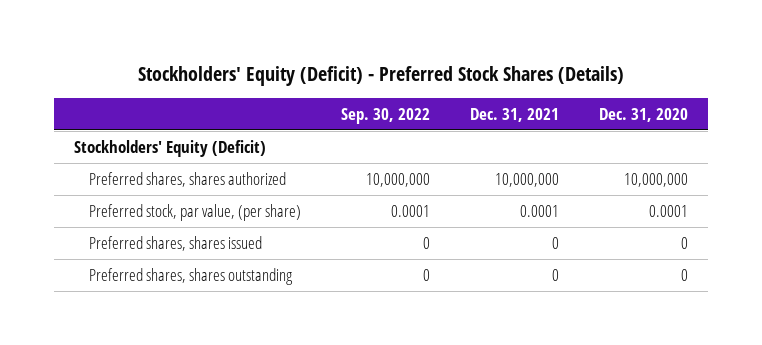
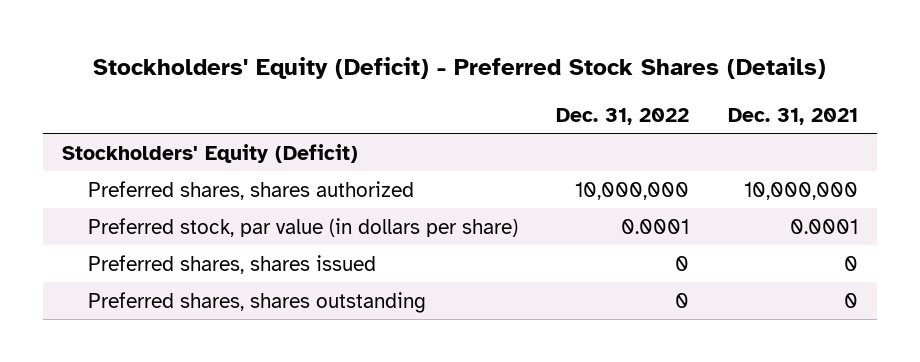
[341,107,431,124] Sep. 30, 2022 -> none
[599,107,689,122] Dec. 31, 2020 -> none
none -> [556,107,690,125] Dec. 31, 2022
[88,203,301,221] Preferred stock, par value, (per share) -> [87,217,518,237] Preferred stock, par value (in dollars per share)

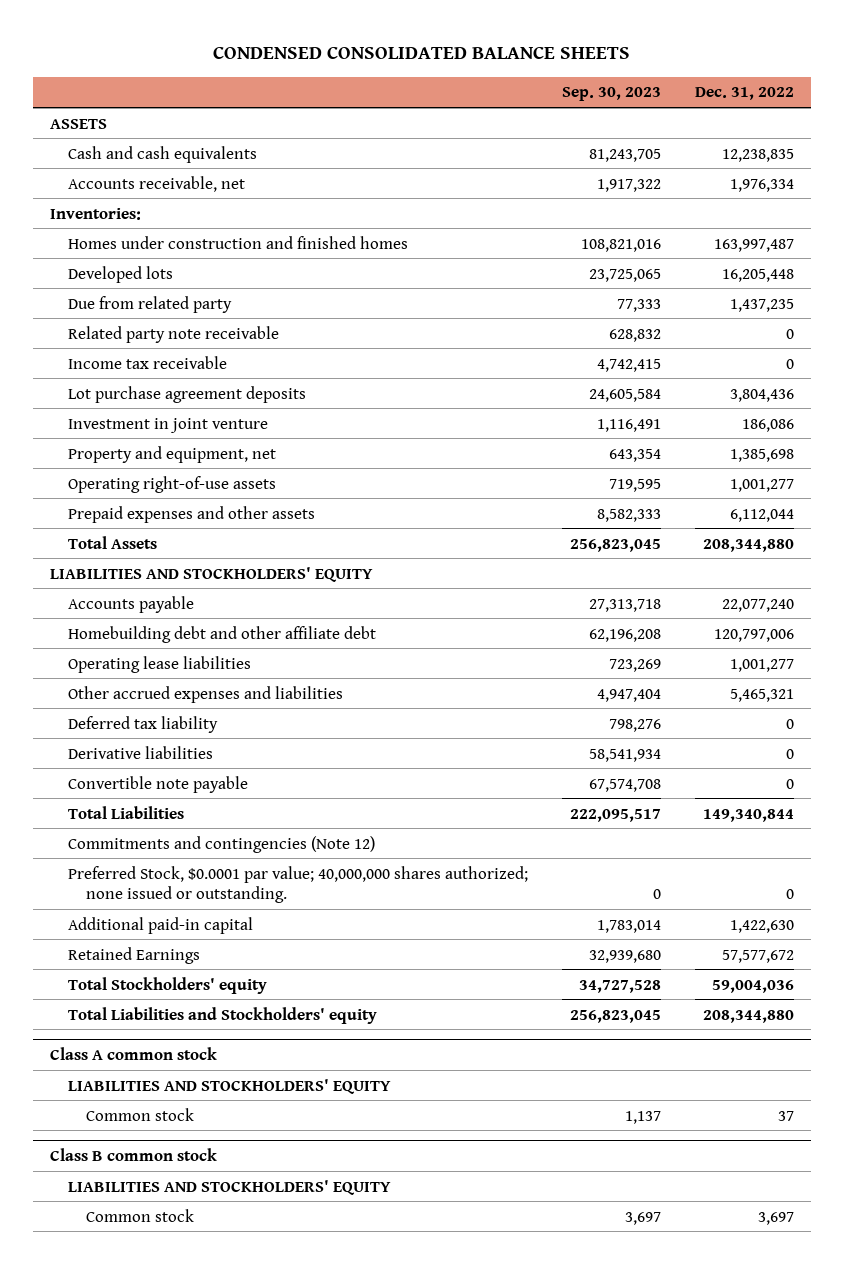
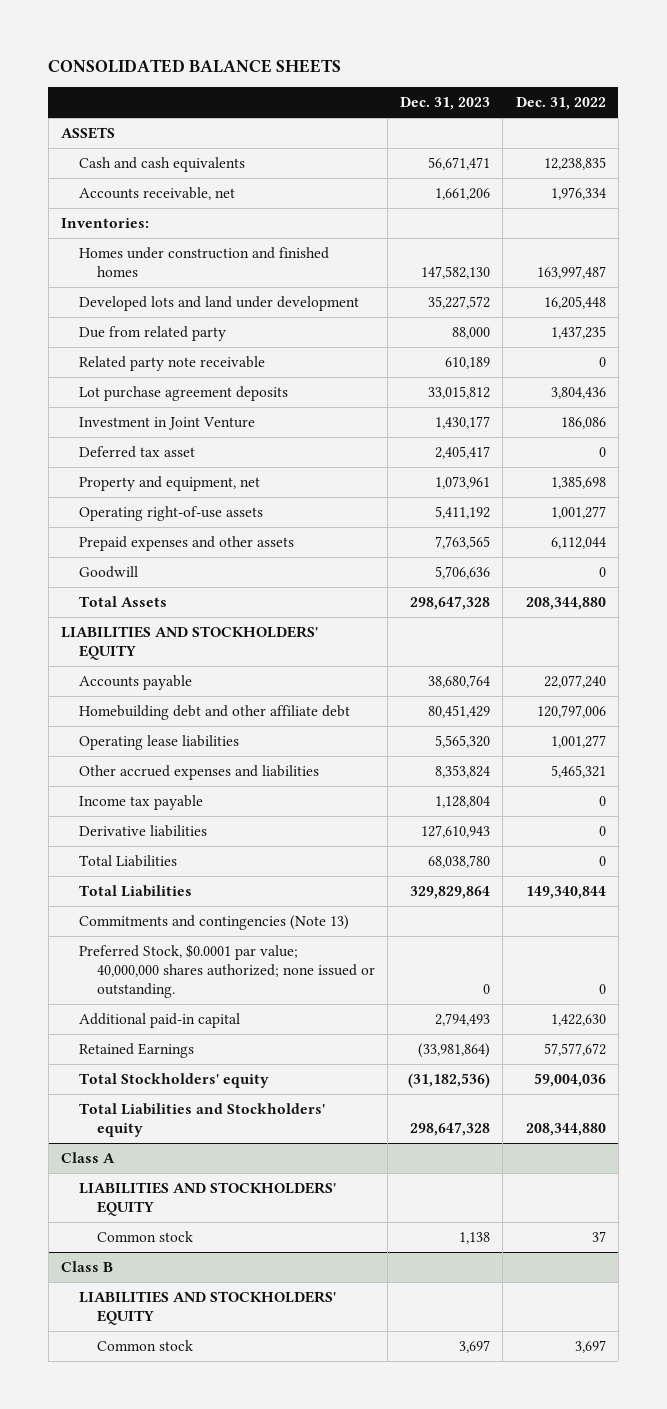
[212,46,630,60] CONDENSED CONSOLIDATED BALANCE SHEETS -> [48,58,342,73] CONSOLIDATED BALANCE SHEETS
[561,87,661,102] Sep. 30, 2023 -> none
none -> [400,97,491,111] Dec. 31, 2023
[67,265,173,283] Developed lots -> [78,296,359,312] Developed lots and land under development
[67,355,227,369] Income tax receivable -> none
[67,417,268,433] Investment in joint venture -> [78,417,255,431] Investment in Joint Venture
none -> [78,446,195,459] Deferred tax asset
none -> [78,566,138,579] Goodwill
[67,715,218,733] Deferred tax liability -> none
none -> [78,795,203,811] Income tax payable
[67,775,248,793] Convertible note payable -> [78,855,177,868] Total Liabilities
[67,835,375,853] Commitments and contingencies (Note 12) -> [78,915,349,931] Commitments and contingencies (Note 13)
[49,1046,217,1060] Class A common stock -> [60,1152,115,1164] Class A
[49,1147,217,1161] Class B common stock -> [60,1261,113,1273] Class B

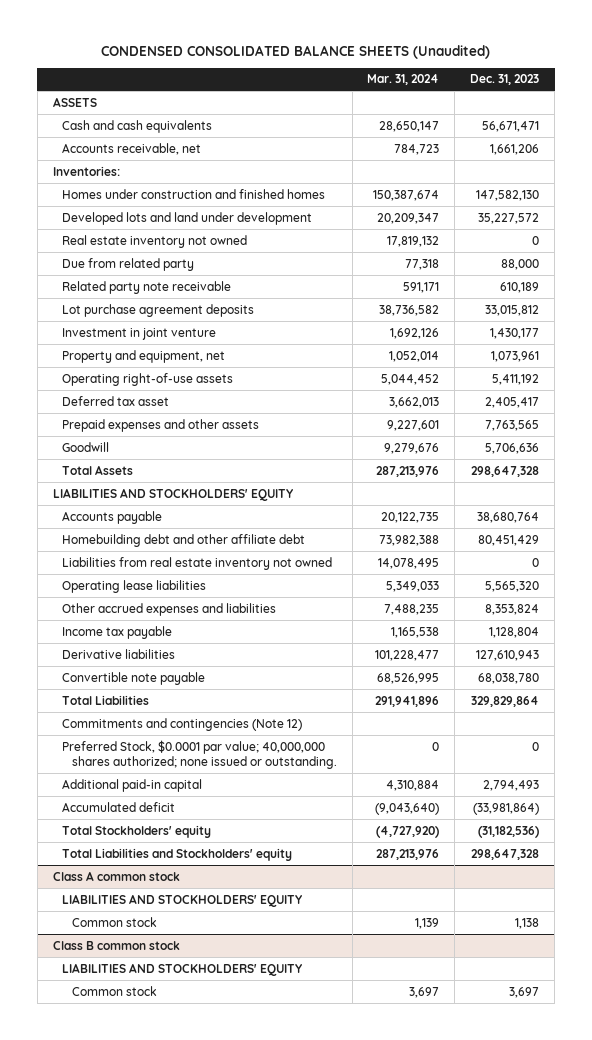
[48,58,342,73] CONSOLIDATED BALANCE SHEETS -> [101,44,491,59] CONDENSED CONSOLIDATED BALANCE SHEETS (Unaudited)
[515,97,606,111] Dec. 31, 2022 -> none
none -> [367,74,440,86] Mar. 31, 2024
none -> [62,234,248,248] Real estate inventory not owned
[78,417,255,431] Investment in Joint Venture -> [62,327,217,340] Investment in joint venture
[78,446,195,459] Deferred tax asset -> [62,395,170,406] Deferred tax asset
none -> [62,556,333,570] Liabilities from real estate inventory not owned
[78,855,177,868] Total Liabilities -> [62,671,206,685] Convertible note payable
[78,915,349,931] Commitments and contingencies (Note 13) -> [62,717,303,731] Commitments and contingencies (Note 12)
[78,1043,194,1059] Retained Earnings -> [62,801,176,812] Accumulated deficit
[60,1152,115,1164] Class A -> [52,870,180,881] Class A common stock
[60,1261,113,1273] Class B -> [52,940,180,950] Class B common stock

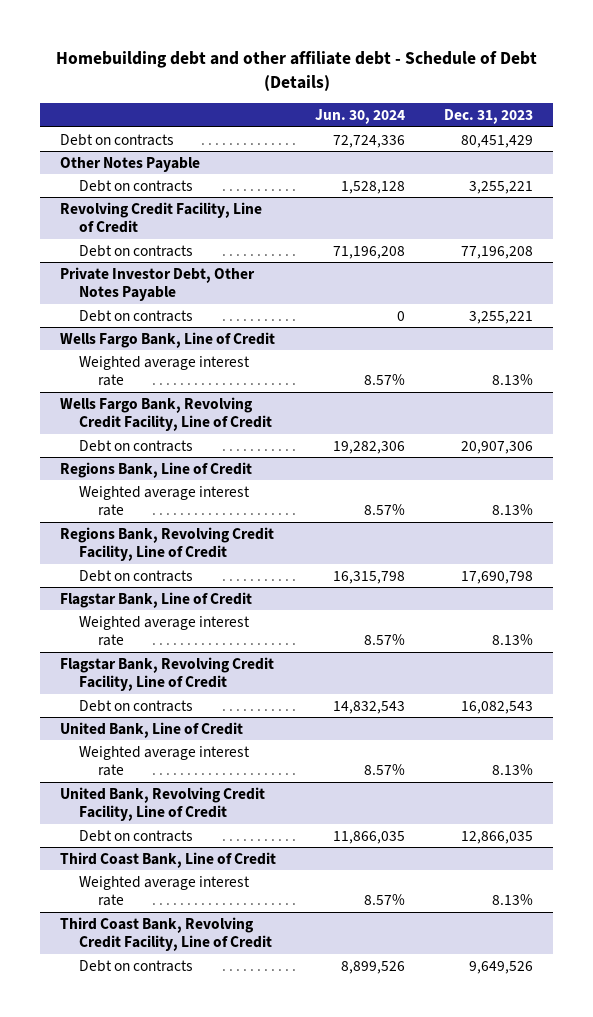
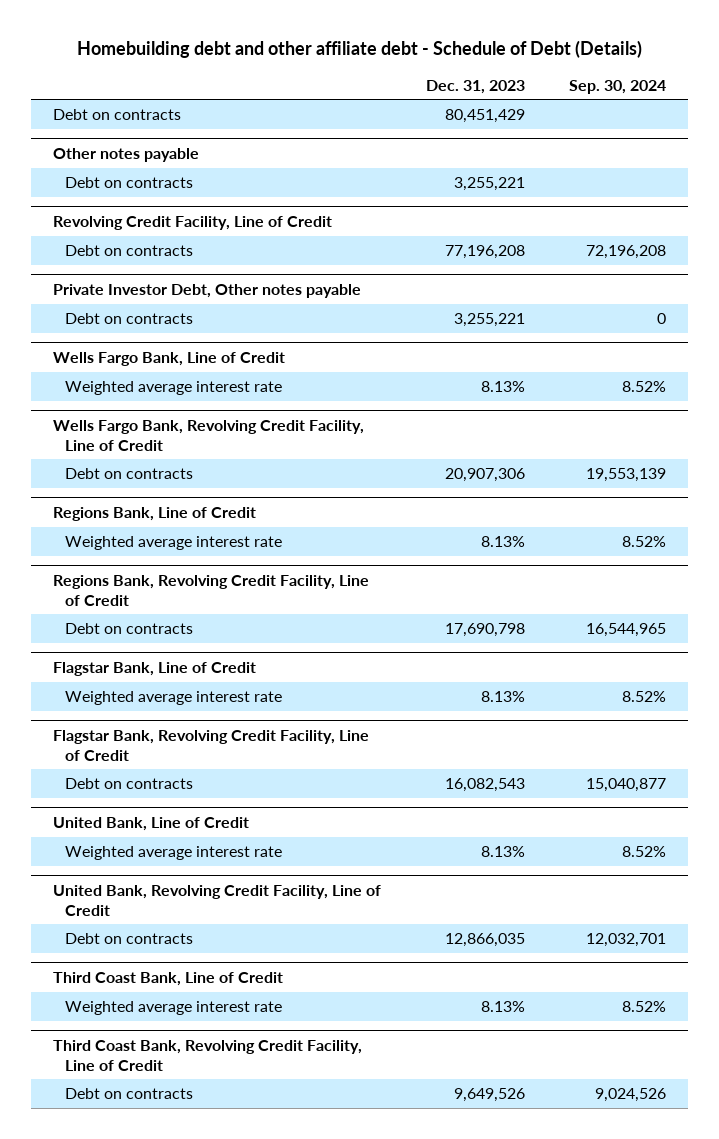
[315,109,406,125] Jun. 30, 2024 -> none
none -> [569,79,667,94] Sep. 30, 2024
[59,156,200,172] Other Notes Payable -> [53,147,200,162] Other notes payable
[59,266,255,302] Private Investor Debt, Other Notes Payable -> [53,283,362,298] Private Investor Debt, Other notes payable

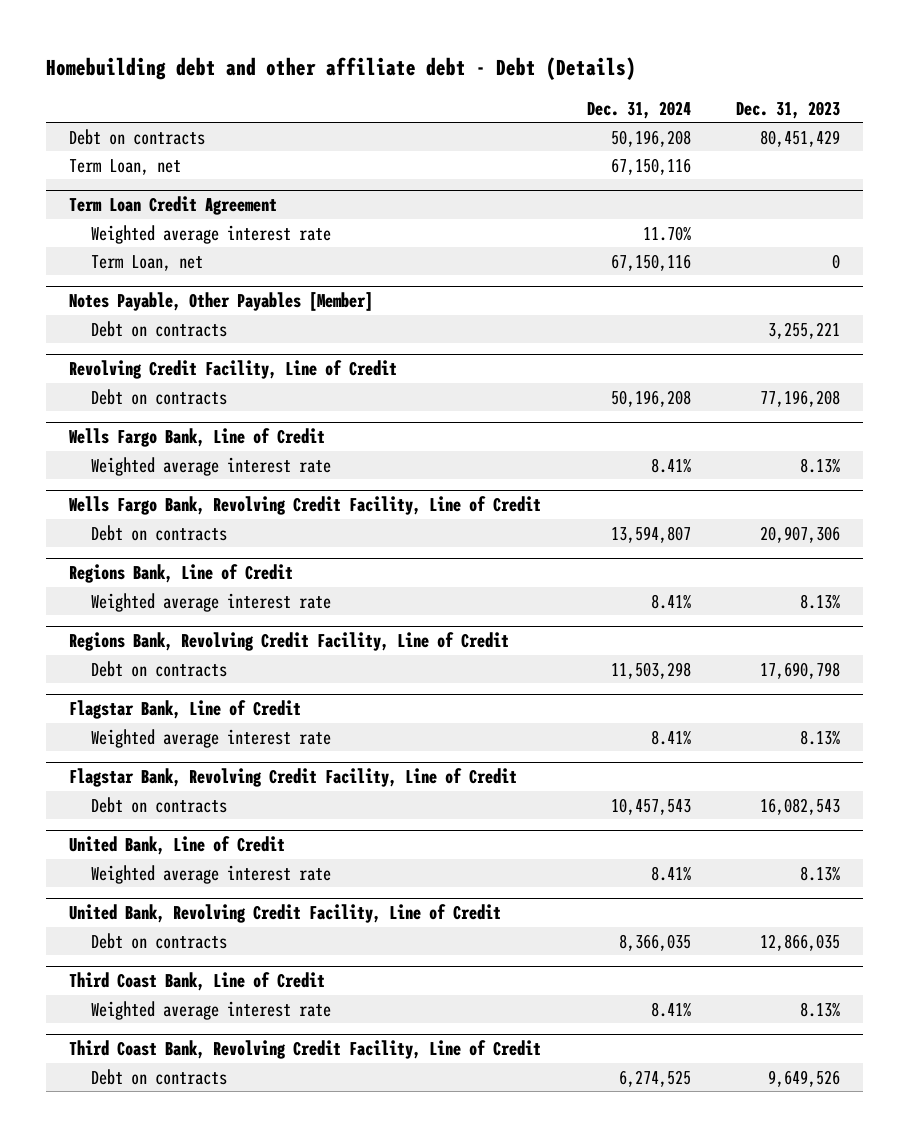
[76,39,642,58] Homebuilding debt and other affiliate debt - Schedule of Debt (Details) -> [46,57,637,81] Homebuilding debt and other affiliate debt - Debt (Details)
[569,79,667,94] Sep. 30, 2024 -> none
none -> [586,100,691,119] Dec. 31, 2024
none -> [69,158,182,175] Term Loan, net
none -> [69,196,278,216] Term Loan Credit Agreement
none -> [90,224,331,244] Weighted average interest rate
none -> [90,254,203,271] Term Loan, net
[53,147,200,162] Other notes payable -> [69,292,374,312] Notes Payable, Other Payables [Member]
[53,283,362,298] Private Investor Debt, Other notes payable -> none
[65,312,194,324] Debt on contracts -> none

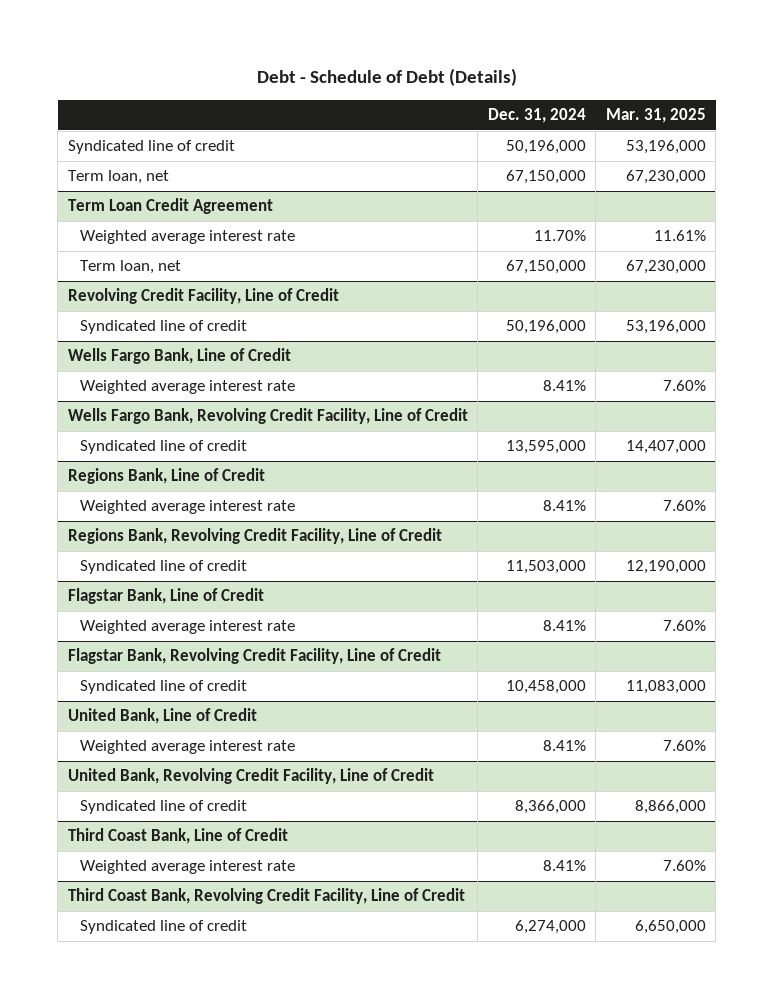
[46,57,637,81] Homebuilding debt and other affiliate debt - Debt (Details) -> [256,68,517,87] Debt - Schedule of Debt (Details)
[735,100,840,119] Dec. 31, 2023 -> none
none -> [605,108,706,124] Mar. 31, 2025
[69,128,206,145] Debt on contracts -> none
none -> [67,140,235,155] Syndicated line of credit
[69,158,182,175] Term Loan, net -> [67,170,169,185] Term loan, net
[610,157,691,175] 67,150,116 -> [505,170,586,185] 67,150,000
[69,292,374,312] Notes Payable, Other Payables [Member] -> none
[90,320,227,337] Debt on contracts -> none
[90,254,203,271] Term Loan, net -> [80,260,182,275] Term loan, net
[610,253,691,271] 67,150,116 -> [505,260,586,275] 67,150,000
[90,388,227,405] Debt on contracts -> none
none -> [80,320,248,335] Syndicated line of credit
[90,524,227,541] Debt on contracts -> none
none -> [80,440,248,455] Syndicated line of credit
[90,660,227,677] Debt on contracts -> none
none -> [80,560,248,575] Syndicated line of credit
[90,796,227,813] Debt on contracts -> none
none -> [80,680,248,695] Syndicated line of credit
[90,932,227,949] Debt on contracts -> none
none -> [80,800,248,815] Syndicated line of credit
[90,1068,227,1085] Debt on contracts -> none
none -> [80,920,248,935] Syndicated line of credit

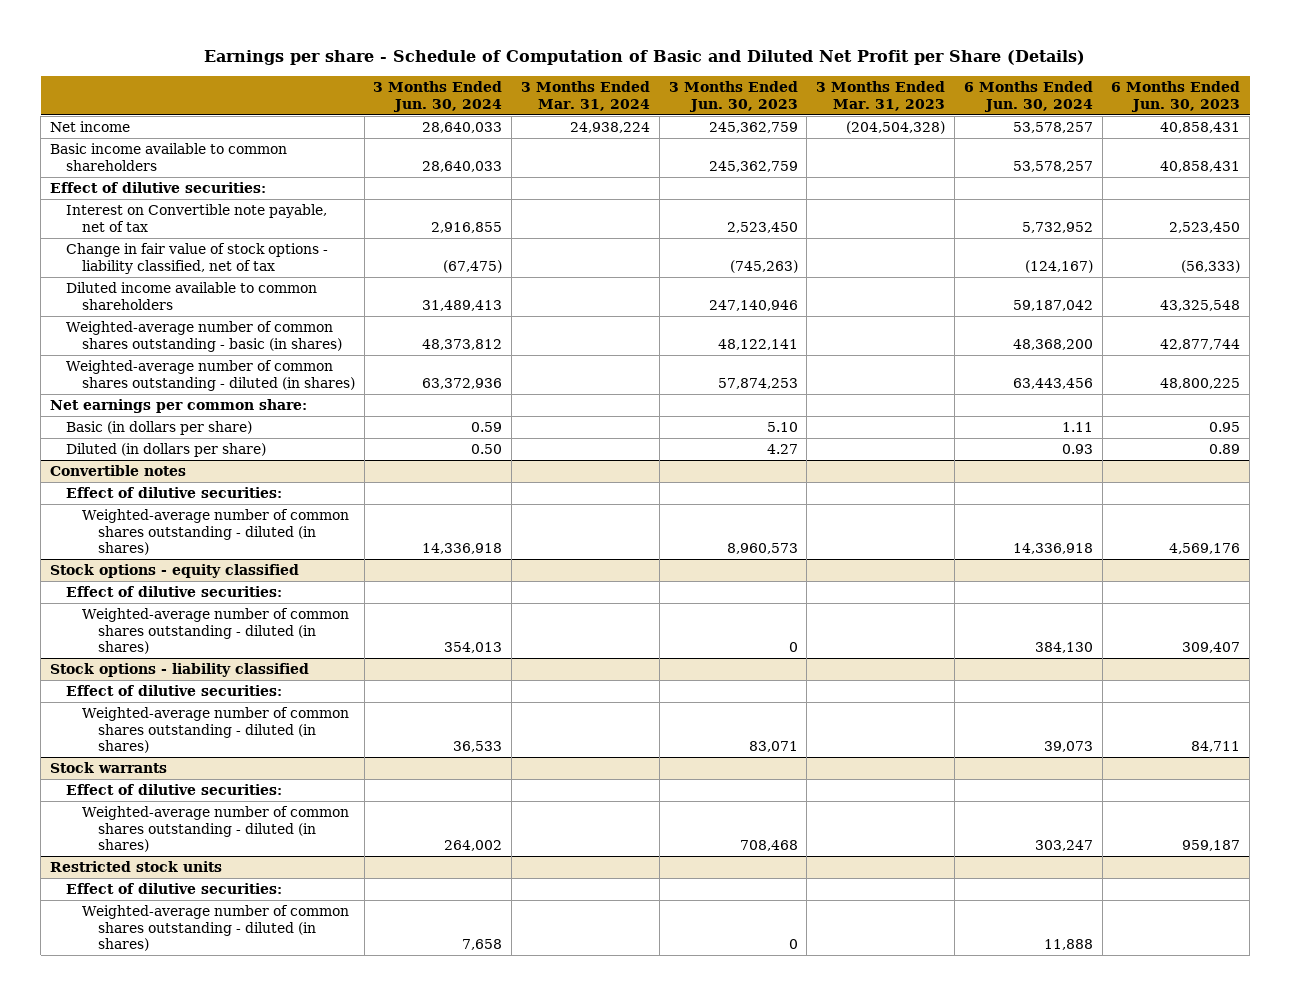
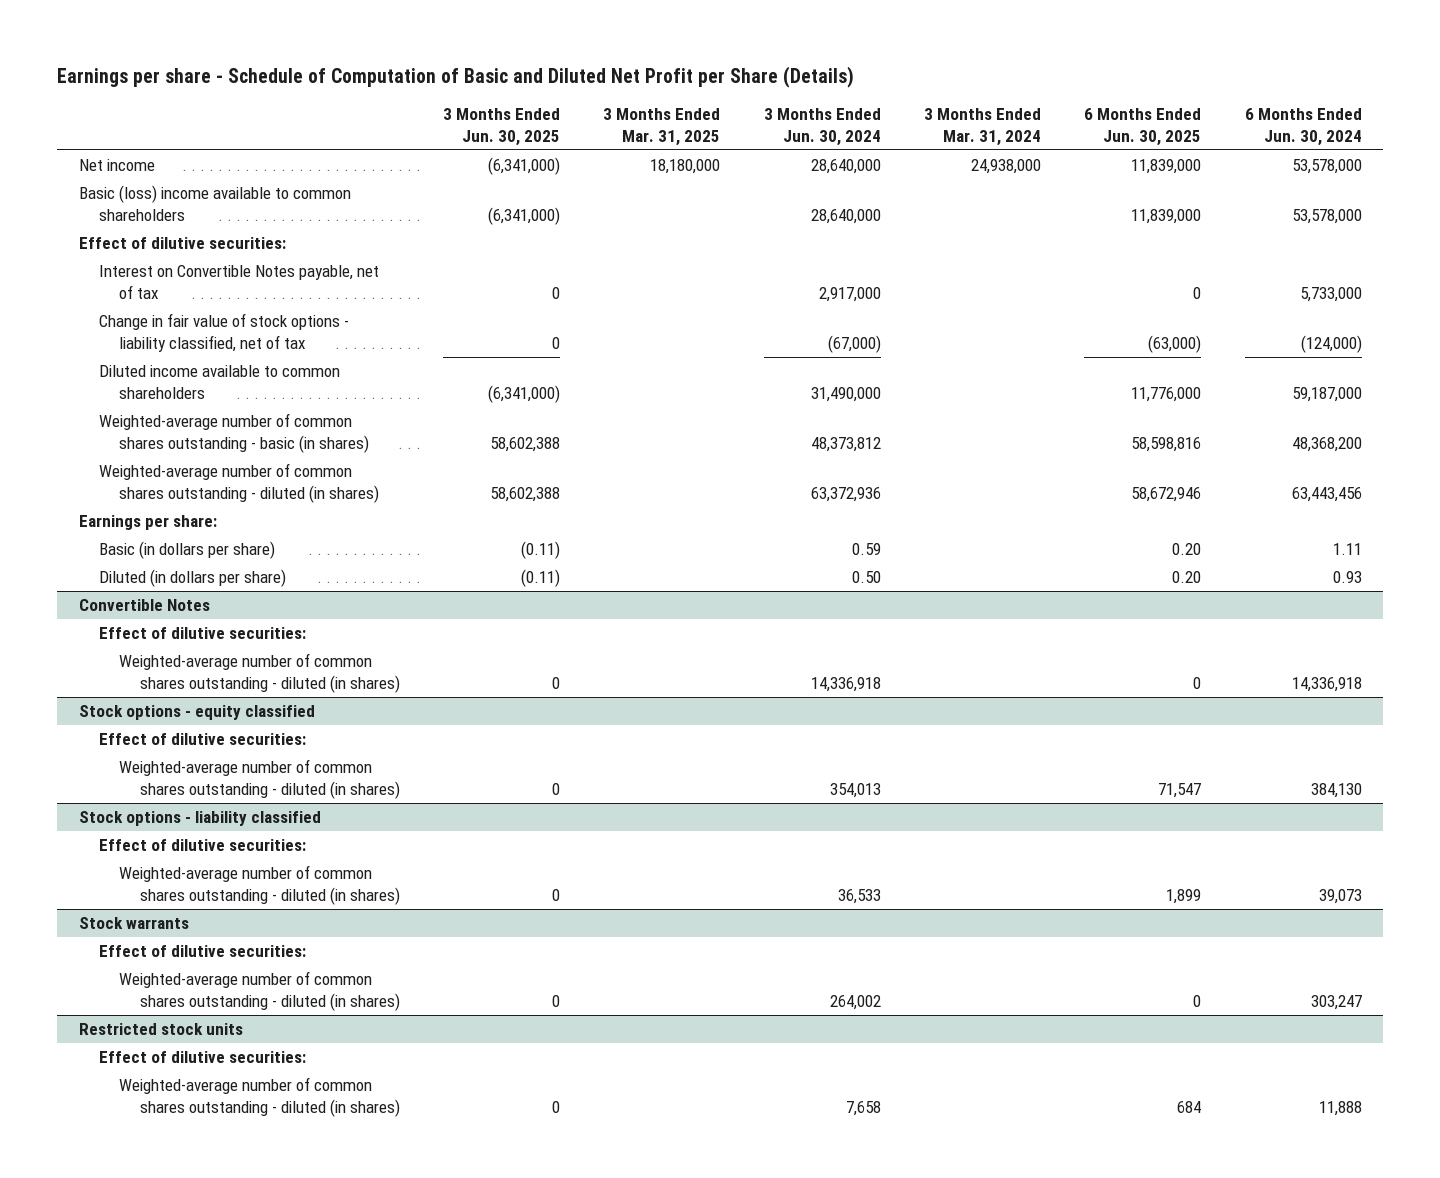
[668,81,798,112] 3 Months Ended Jun. 30, 2023 -> none
[816,81,946,111] 3 Months Ended Mar. 31, 2023 -> none
[1111,81,1241,112] 6 Months Ended Jun. 30, 2023 -> none
none -> [442,108,560,146] 3 Months Ended Jun. 30, 2025
none -> [603,108,721,146] 3 Months Ended Mar. 31, 2025
none -> [1084,108,1202,146] 6 Months Ended Jun. 30, 2025
[422,122,503,134] 28,640,033 -> [810,159,881,175] 28,640,000
[570,122,651,134] 24,938,224 -> [970,159,1041,175] 24,938,000
[1012,122,1093,134] 53,578,257 -> [1291,159,1362,175] 53,578,000
[49,143,287,171] Basic income available to common shareholders -> [78,185,351,221] Basic (loss) income available to common shareholders
[422,160,503,172] 28,640,033 -> [810,208,881,224] 28,640,000
[1012,160,1093,172] 53,578,257 -> [1291,208,1362,224] 53,578,000
[65,204,327,232] Interest on Convertible note payable, net of tax -> [98,265,379,299] Interest on Convertible Notes payable, net of tax
[431,221,503,233] 2,916,855 -> [818,286,881,302] 2,917,000
[1021,221,1093,233] 5,732,952 -> [1299,286,1362,302] 5,733,000
[443,259,503,273] (67,475) -> [827,334,881,353] (67,000)
[1024,259,1093,273] (124,167) -> [1300,334,1362,353] (124,000)
[422,299,503,311] 31,489,413 -> [810,386,881,402] 31,490,000
[1012,299,1093,311] 59,187,042 -> [1291,386,1362,402] 59,187,000
[49,399,307,414] Net earnings per common share: -> [78,515,217,531] Earnings per share:
[49,465,186,477] Convertible notes -> [78,599,210,612] Convertible Notes

